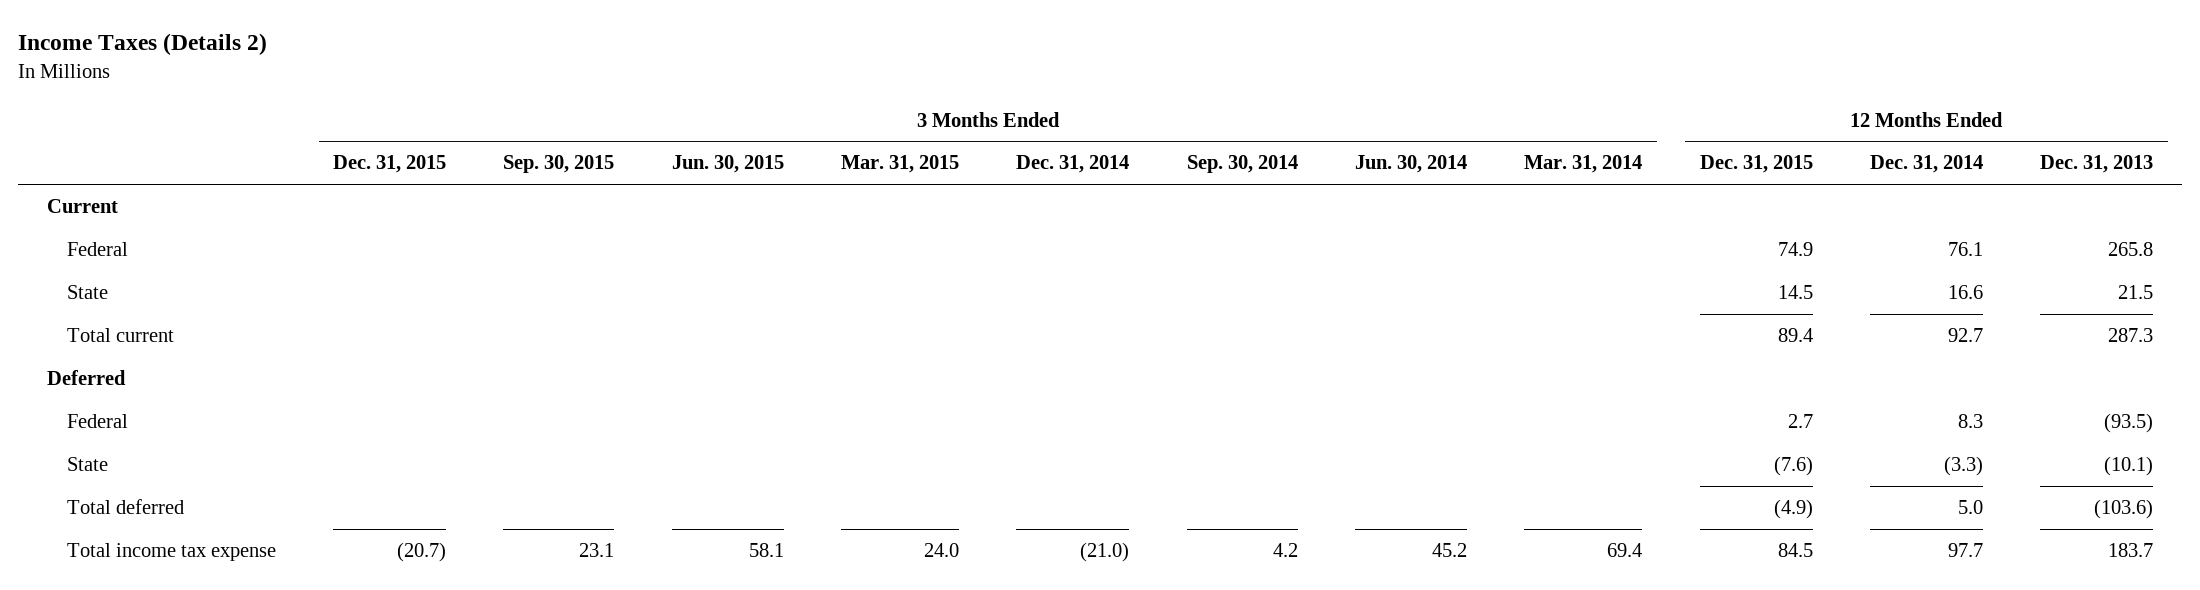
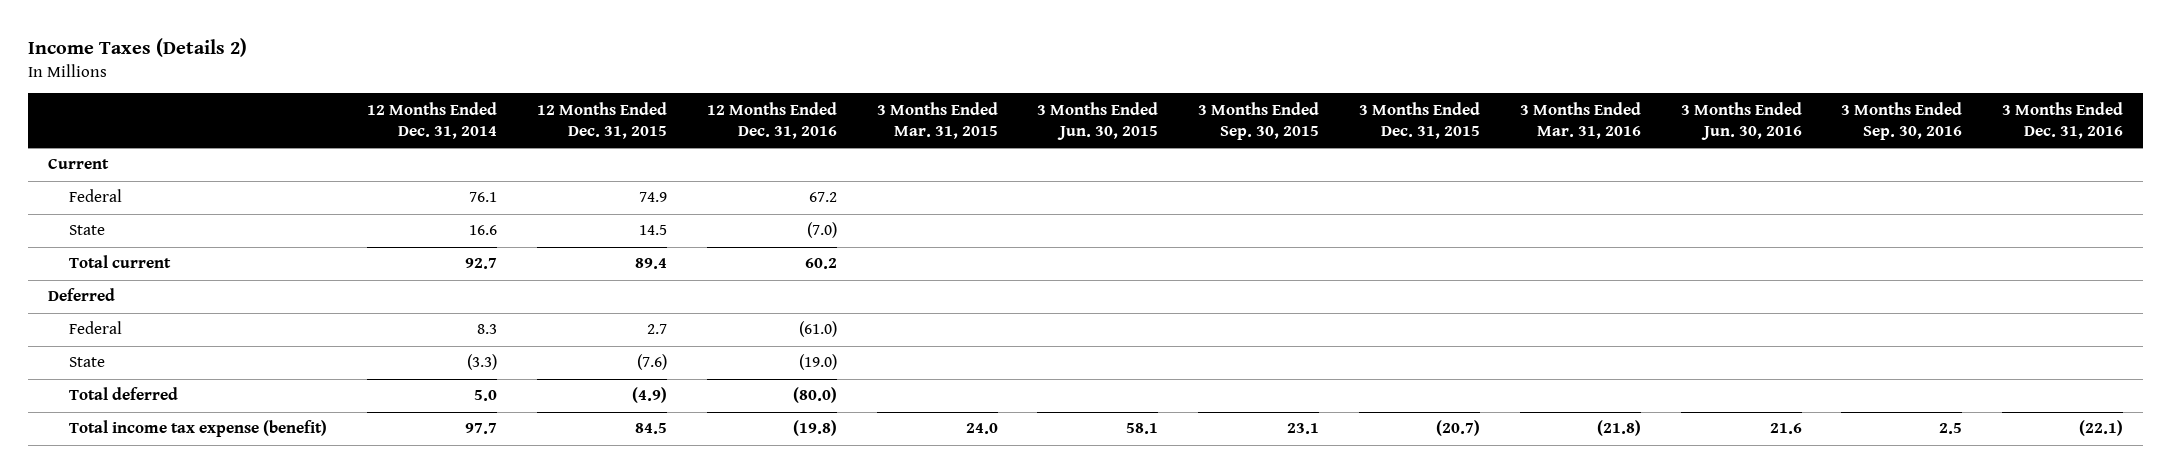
[1016,155,1130,174] Dec. 31, 2014 -> none
[1186,155,1298,174] Sep. 30, 2014 -> none
[1354,155,1467,174] Jun. 30, 2014 -> none
[1524,155,1643,174] Mar. 31, 2014 -> none
[2040,155,2154,174] Dec. 31, 2013 -> none
none -> [706,101,837,140] 12 Months Ended Dec. 31, 2016
none -> [1519,101,1641,140] 3 Months Ended Mar. 31, 2016
none -> [1680,101,1802,141] 3 Months Ended Jun. 30, 2016
none -> [1841,101,1963,141] 3 Months Ended Sep. 30, 2016
none -> [2002,101,2124,140] 3 Months Ended Dec. 31, 2016
[66,543,276,562] Total income tax expense -> [69,420,328,438] Total income tax expense (benefit)

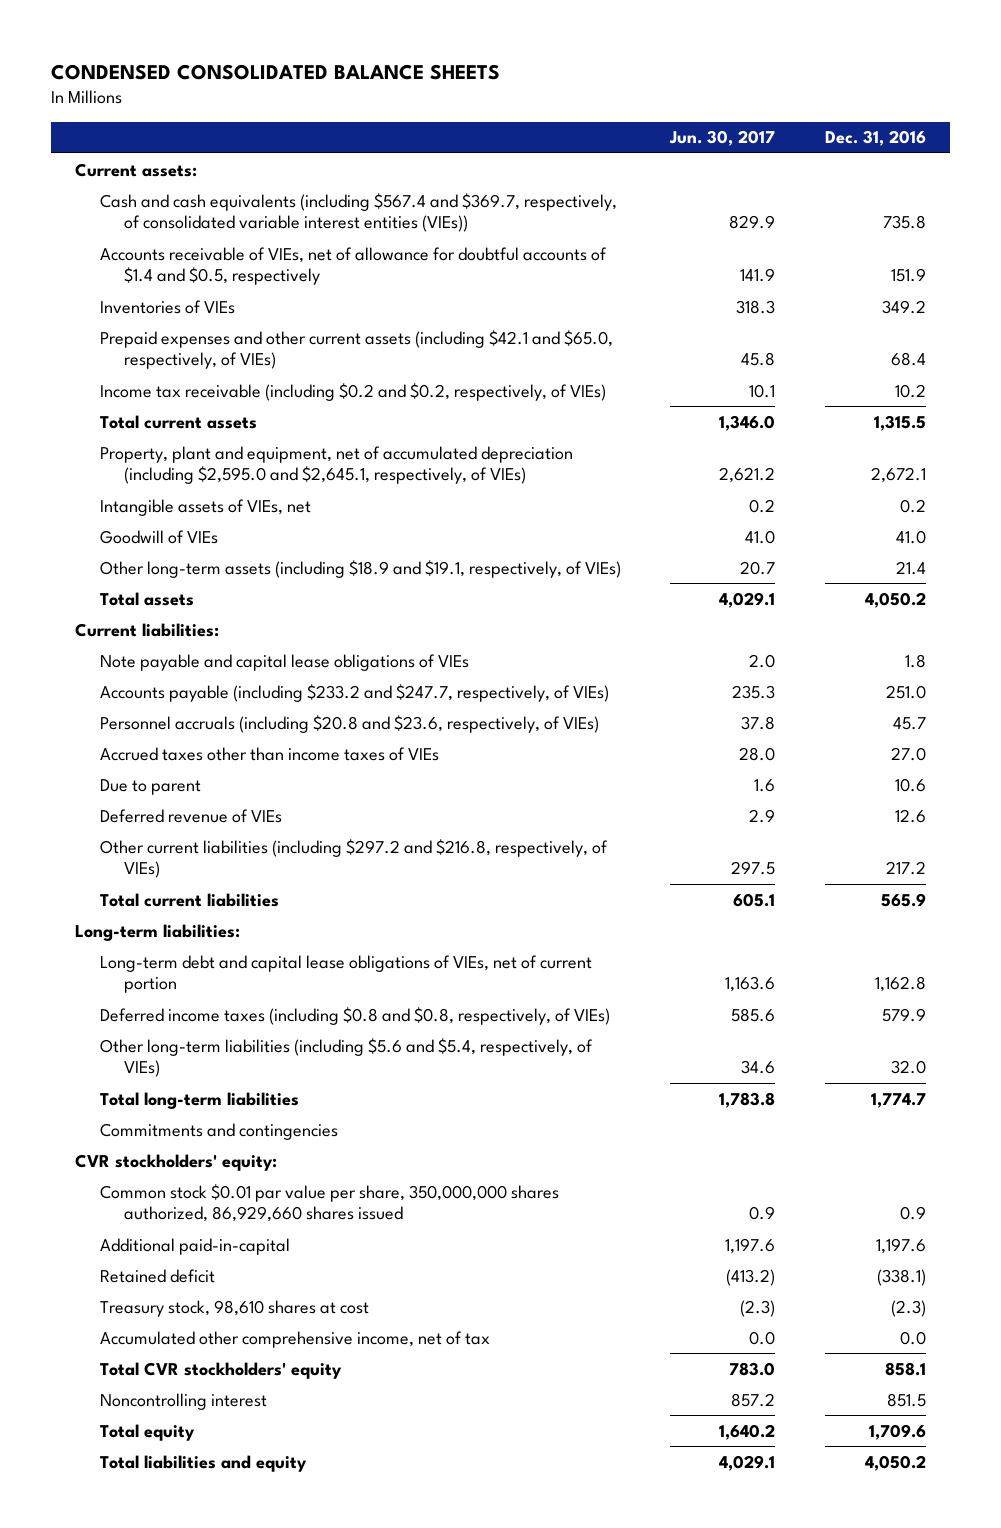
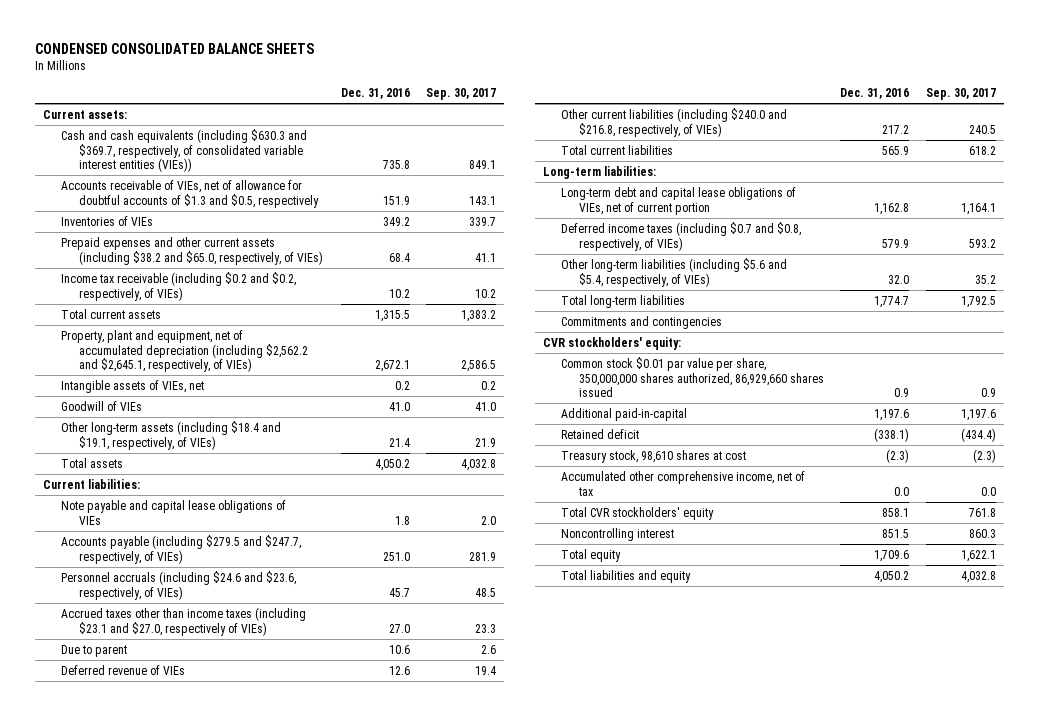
[669,130,776,147] Jun. 30, 2017 -> none
none -> [426,88,497,101] Sep. 30, 2017
[99,192,617,233] Cash and cash equivalents (including $567.4 and $369.7, respectively, of consolidated variable interest entities (VIEs)) -> [61,128,308,173] Cash and cash equivalents (including $630.3 and $369.7, respectively, of consolidated variable interest entities (VIEs))
[99,246,607,286] Accounts receivable of VIEs, net of allowance for doubtful accounts of $1.4 and $0.5, respectively -> [61,179,320,208] Accounts receivable of VIEs, net of allowance for doubtful accounts of $1.3 and $0.5, respectively
[99,329,613,370] Prepaid expenses and other current assets (including $42.1 and $65.0, respectively, of VIEs) -> [61,236,324,265] Prepaid expenses and other current assets (including $38.2 and $65.0, respectively, of VIEs)
[99,445,573,485] Property, plant and equipment, net of accumulated depreciation (including $2,595.0 and $2,645.1, respectively, of VIEs) -> [61,329,309,373] Property, plant and equipment, net of accumulated depreciation (including $2,562.2 and $2,645.1, respectively, of VIEs)
[99,559,621,578] Other long-term assets (including $18.9 and $19.1, respectively, of VIEs) -> [61,420,282,450] Other long-term assets (including $18.4 and $19.1, respectively, of VIEs)
[99,683,609,702] Accounts payable (including $233.2 and $247.7, respectively, of VIEs) -> [61,534,302,564] Accounts payable (including $279.5 and $247.7, respectively, of VIEs)
[99,714,599,733] Personnel accruals (including $20.8 and $23.6, respectively, of VIEs) -> [61,570,297,600] Personnel accruals (including $24.6 and $23.6, respectively, of VIEs)
[99,746,439,761] Accrued taxes other than income taxes of VIEs -> [61,606,307,636] Accrued taxes other than income taxes (including $23.1 and $27.0, respectively of VIEs)
[99,838,608,879] Other current liabilities (including $297.2 and $216.8, respectively, of VIEs) -> [560,107,787,137] Other current liabilities (including $240.0 and $216.8, respectively, of VIEs)
[99,1006,610,1025] Deferred income taxes (including $0.8 and $0.8, respectively, of VIEs) -> [560,221,801,251] Deferred income taxes (including $0.7 and $0.8, respectively, of VIEs)

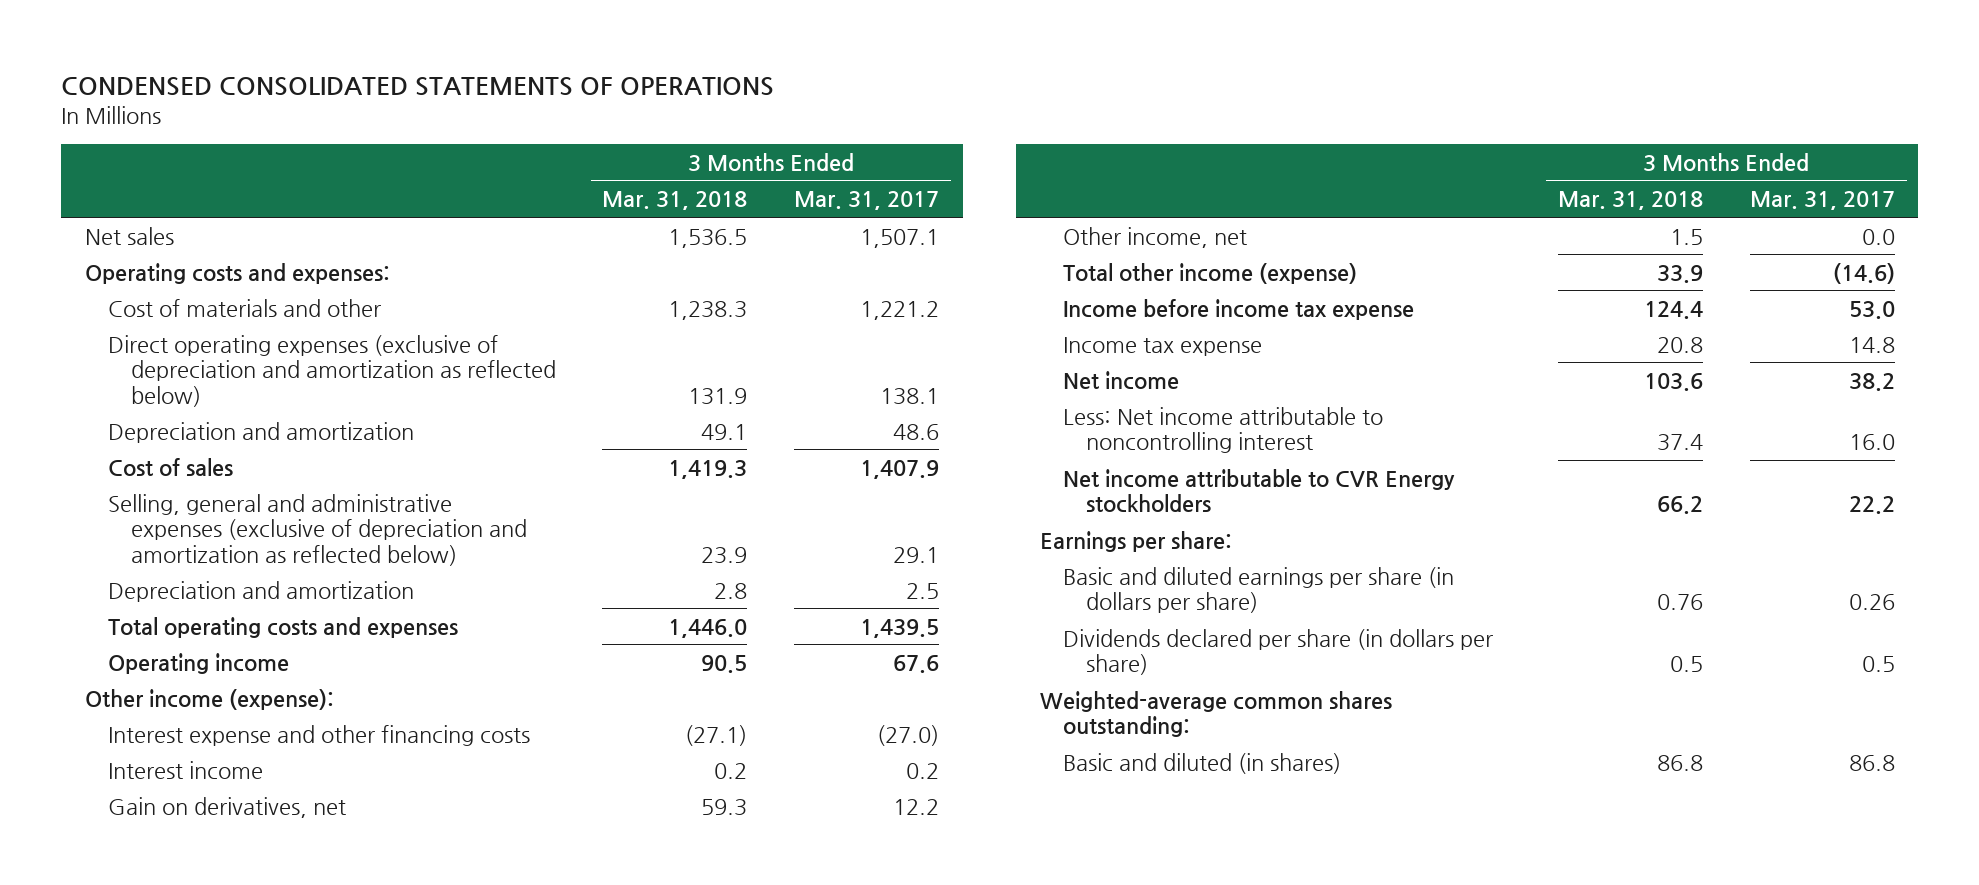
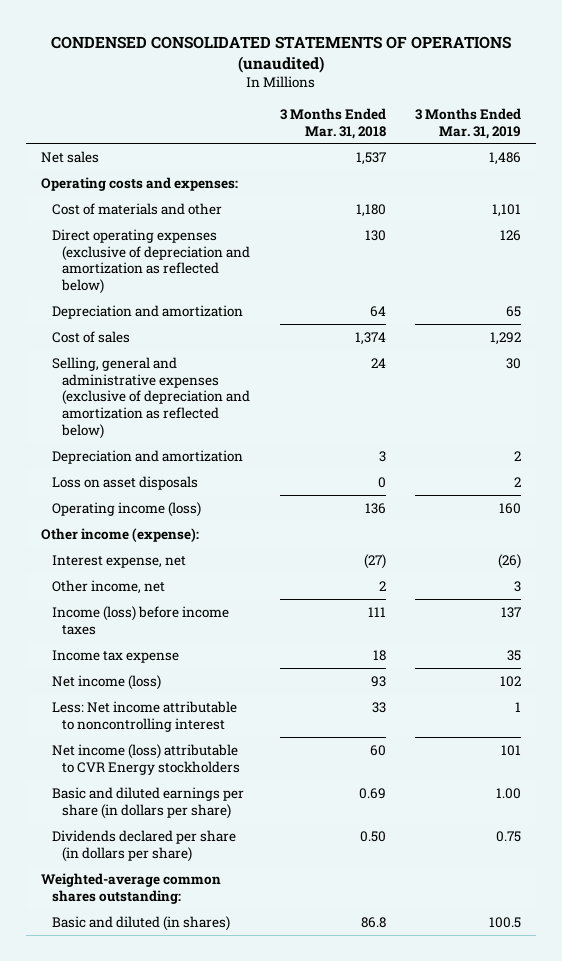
[61,77,775,97] CONDENSED CONSOLIDATED STATEMENTS OF OPERATIONS -> [51,35,512,73] CONDENSED CONSOLIDATED STATEMENTS OF OPERATIONS (unaudited)
[794,191,940,211] Mar. 31, 2017 -> none
none -> [415,107,522,139] 3 Months Ended Mar. 31, 2019
[668,228,748,248] 1,536.5 -> [355,151,386,165] 1,537
[107,616,458,638] Total operating costs and expenses -> none
[668,300,748,320] 1,238.3 -> [355,203,386,217] 1,180
[688,387,748,405] 131.9 -> [364,229,386,241] 130
[701,423,748,440] 49.1 -> [369,305,386,317] 64
[668,459,748,479] 1,419.3 -> [354,331,386,345] 1,374
[701,546,748,564] 23.9 -> [370,357,386,368] 24
[714,582,748,599] 2.8 -> [378,450,386,462] 3
none -> [51,475,198,490] Loss on asset disposals
[107,652,289,674] Operating income -> [51,501,201,517] Operating income (loss)
[701,654,748,673] 90.5 -> [364,502,386,514] 136
[107,724,530,746] Interest expense and other financing costs -> none
[107,760,263,779] Interest income -> none
[107,796,346,818] Gain on derivatives, net -> none
[1062,262,1357,284] Total other income (expense) -> none
[1039,530,1232,552] Earnings per share: -> none
none -> [51,554,186,568] Interest expense, net
[1669,228,1703,245] 1.5 -> [378,580,386,591] 2
[1062,298,1414,320] Income before income tax expense -> [51,605,229,635] Income (loss) before income taxes
[1643,300,1703,319] 124.4 -> [367,606,386,617] 111
[1656,336,1703,353] 20.8 -> [372,649,386,661] 18
[1062,370,1179,390] Net income -> [51,674,161,690] Net income (loss)
[1643,372,1703,391] 103.6 -> [370,675,386,687] 93
[1656,434,1703,452] 37.4 -> [371,701,386,713] 33
[1062,468,1455,514] Net income attributable to CVR Energy stockholders -> [51,743,241,775] Net income (loss) attributable to CVR Energy stockholders
[1656,496,1703,515] 66.2 -> [369,744,386,756] 60
[1656,594,1703,611] 0.76 -> [358,787,386,799] 0.69
[1669,656,1703,673] 0.5 -> [359,830,386,842] 0.50

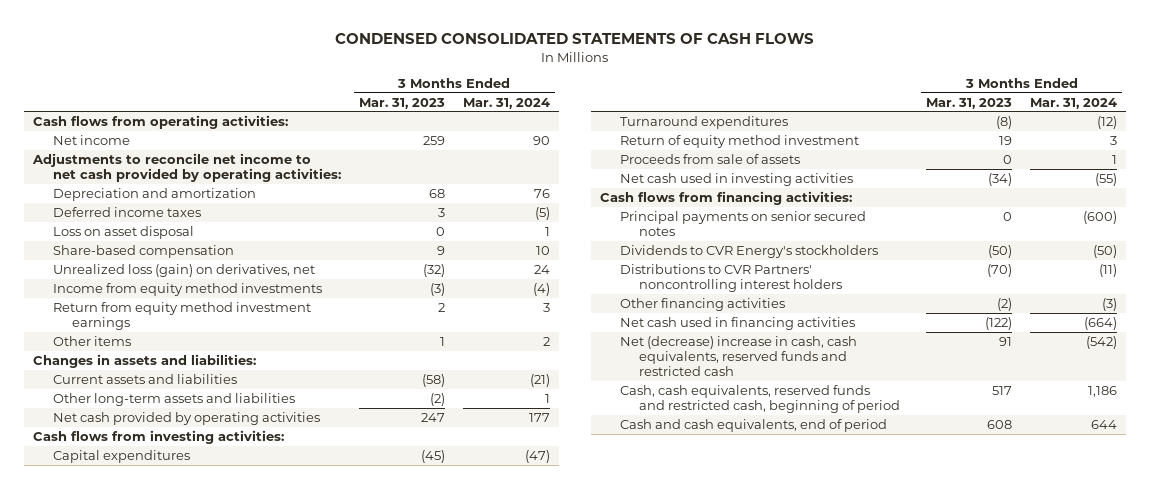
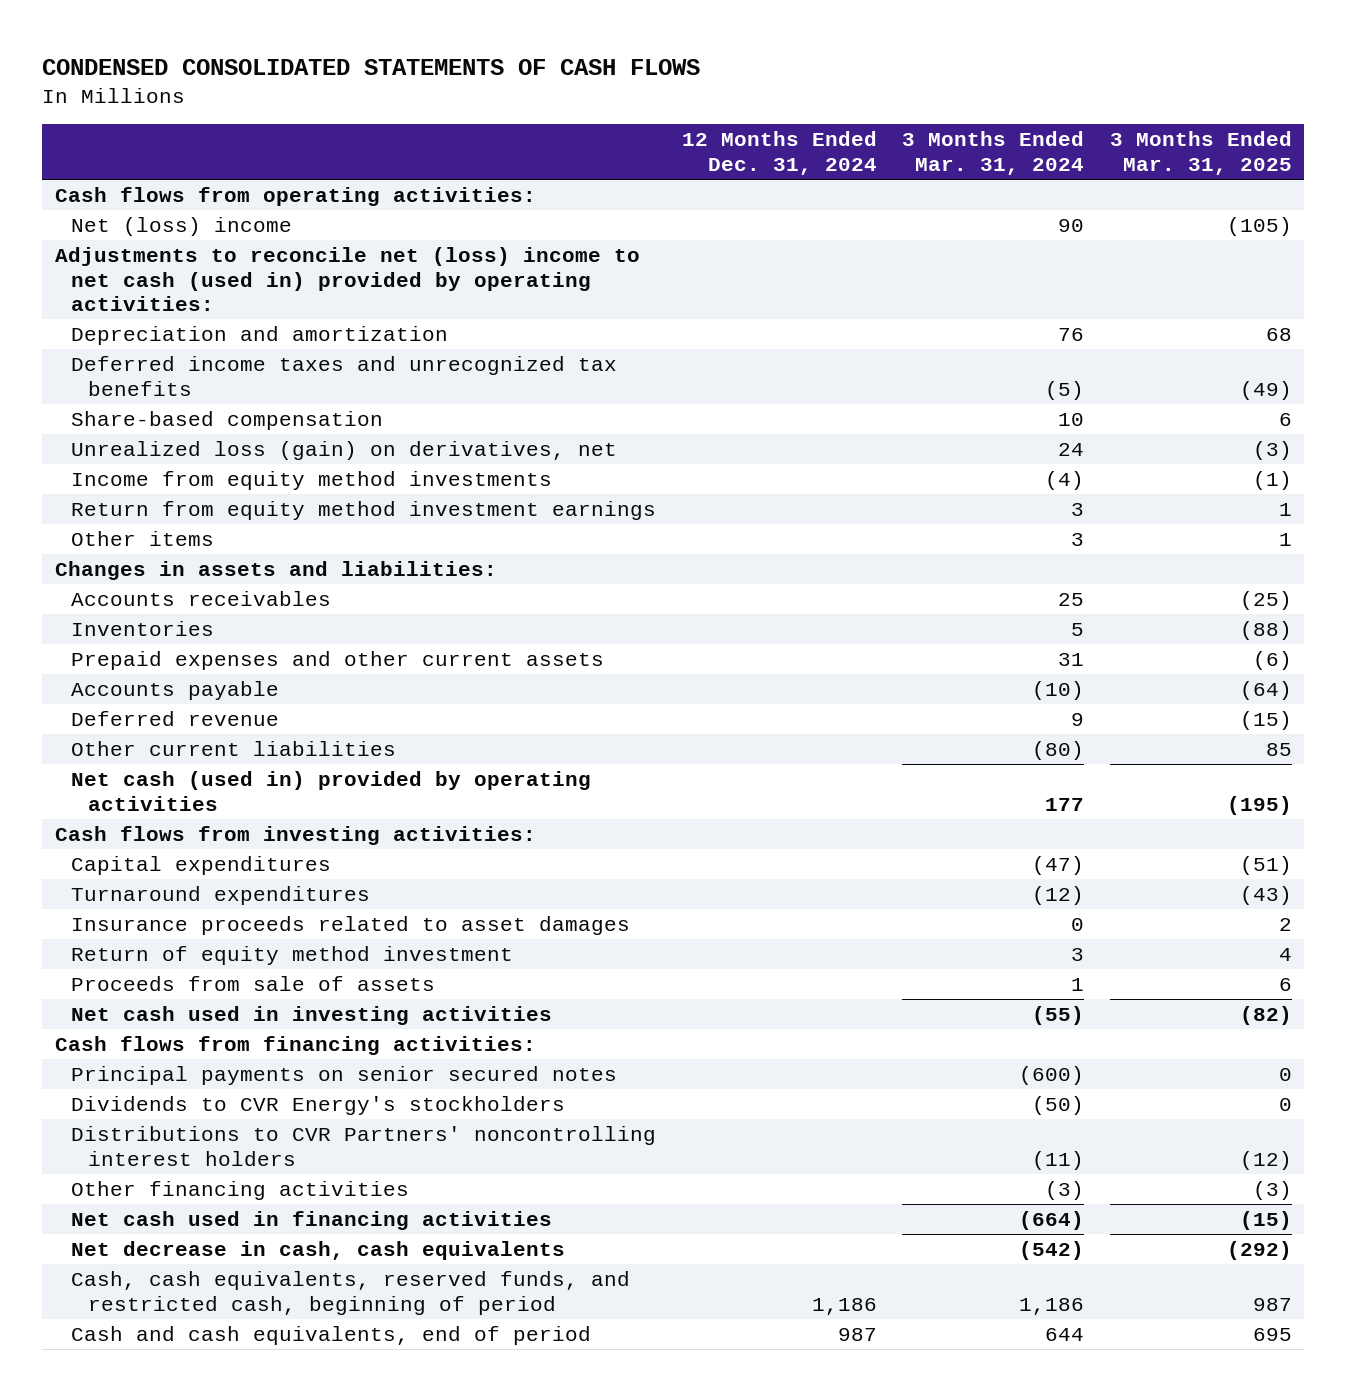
[358,97,445,109] Mar. 31, 2023 -> none
none -> [681,131,877,176] 12 Months Ended Dec. 31, 2024
none -> [1109,131,1292,176] 3 Months Ended Mar. 31, 2025
[52,134,130,145] Net income -> [71,216,293,236] Net (loss) income
[32,152,341,182] Adjustments to reconcile net income to net cash provided by operating activities: -> [55,246,641,312] Adjustments to reconcile net (loss) income to net cash (used in) provided by operating activities:
[52,225,194,239] Loss on asset disposal -> none
[52,206,201,217] Deferred income taxes -> [71,355,618,396] Deferred income taxes and unrecognized tax benefits
[543,336,551,346] 2 -> [1071,532,1085,546] 3
[52,373,237,384] Current assets and liabilities -> none
[52,392,295,406] Other long-term assets and liabilities -> none
none -> [71,590,332,606] Accounts receivables
none -> [71,620,215,636] Inventories
none -> [71,650,605,670] Prepaid expenses and other current assets
none -> [71,680,280,700] Accounts payable
none -> [71,710,280,726] Deferred revenue
none -> [71,740,397,756] Other current liabilities
[52,411,320,425] Net cash provided by operating activities -> [71,770,592,811] Net cash (used in) provided by operating activities
none -> [71,915,631,935] Insurance proceeds related to asset damages
[619,335,857,376] Net (decrease) increase in cash, cash equivalents, reserved funds and restricted cash -> [71,1240,566,1260] Net decrease in cash, cash equivalents
[619,384,900,413] Cash, cash equivalents, reserved funds and restricted cash, beginning of period -> [71,1270,631,1315] Cash, cash equivalents, reserved funds, and restricted cash, beginning of period

